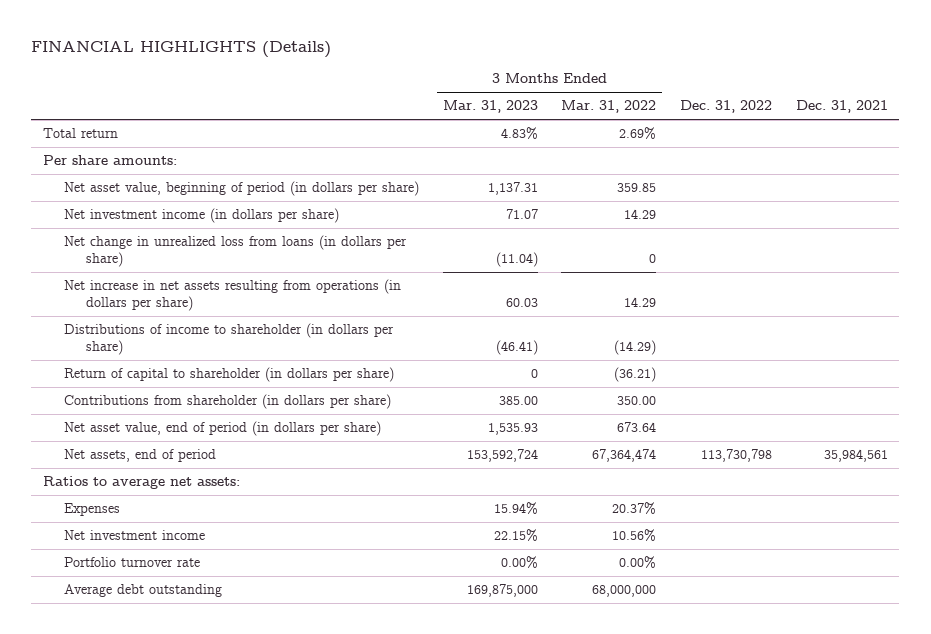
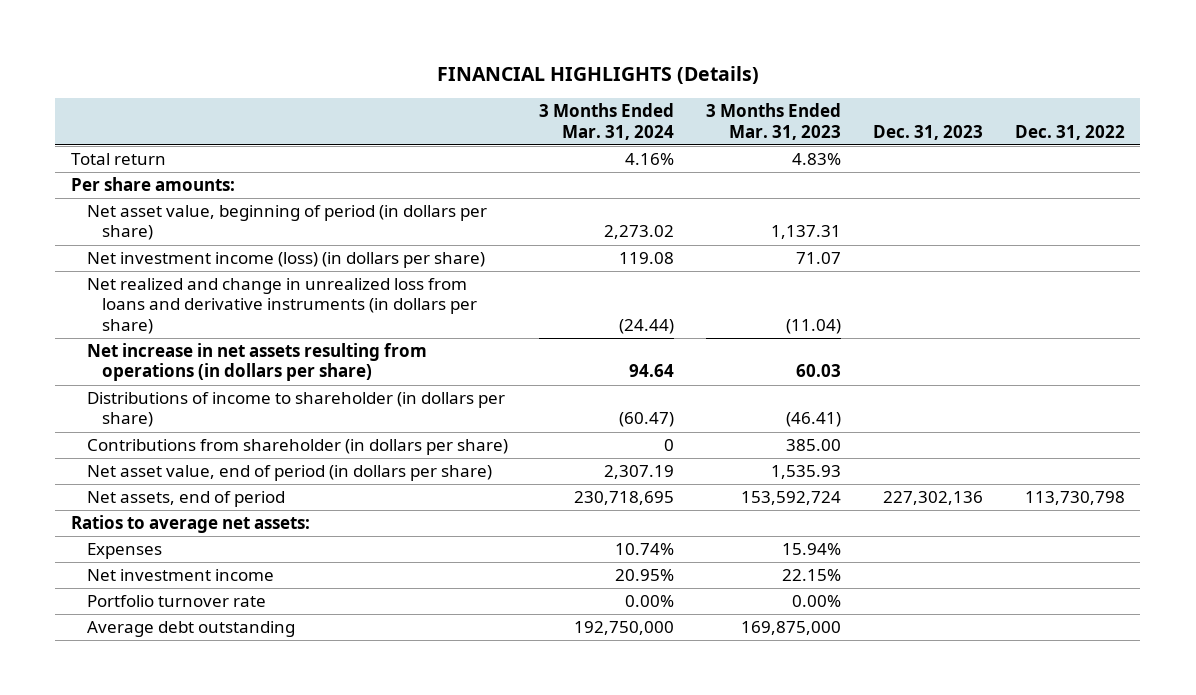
[561,100,657,114] Mar. 31, 2022 -> none
[795,100,888,114] Dec. 31, 2021 -> none
none -> [539,103,675,140] 3 Months Ended Mar. 31, 2024
none -> [872,124,983,140] Dec. 31, 2023
[64,208,340,224] Net investment income (in dollars per share) -> [86,252,485,269] Net investment income (loss) (in dollars per share)
[64,235,408,268] Net change in unrealized loss from loans (in dollars per share) -> [86,278,478,334] Net realized and change in unrealized loss from loans and derivative instruments (in dollars per share)
[64,367,395,383] Return of capital to shareholder (in dollars per share) -> none

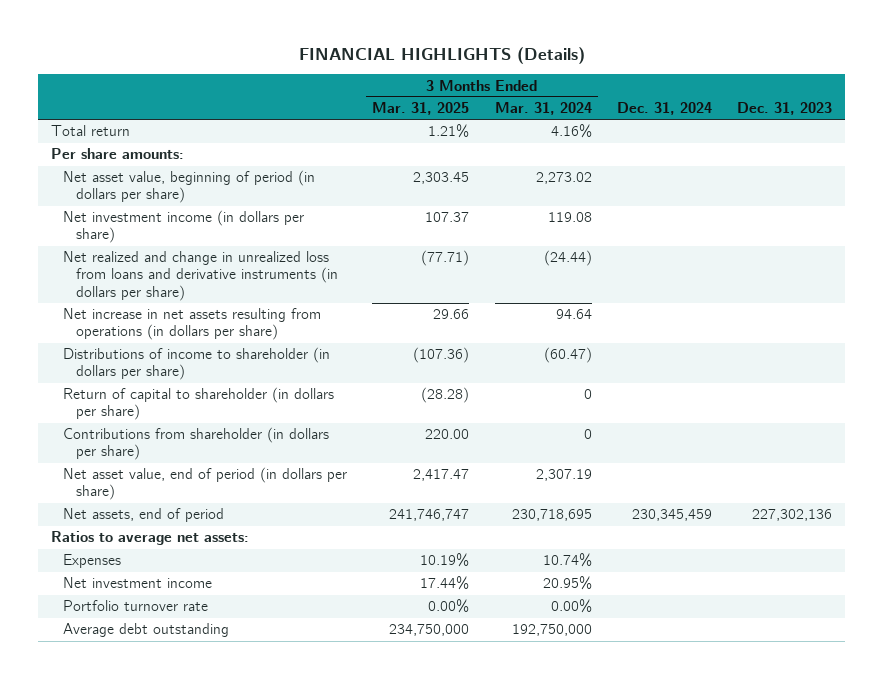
[706,103,842,140] 3 Months Ended Mar. 31, 2023 -> none
[1014,124,1125,140] Dec. 31, 2022 -> none
none -> [372,102,470,116] Mar. 31, 2025
none -> [617,102,713,116] Dec. 31, 2024
[86,252,485,269] Net investment income (loss) (in dollars per share) -> [63,210,305,244] Net investment income (in dollars per share)
none -> [63,387,335,421] Return of capital to shareholder (in dollars per share)

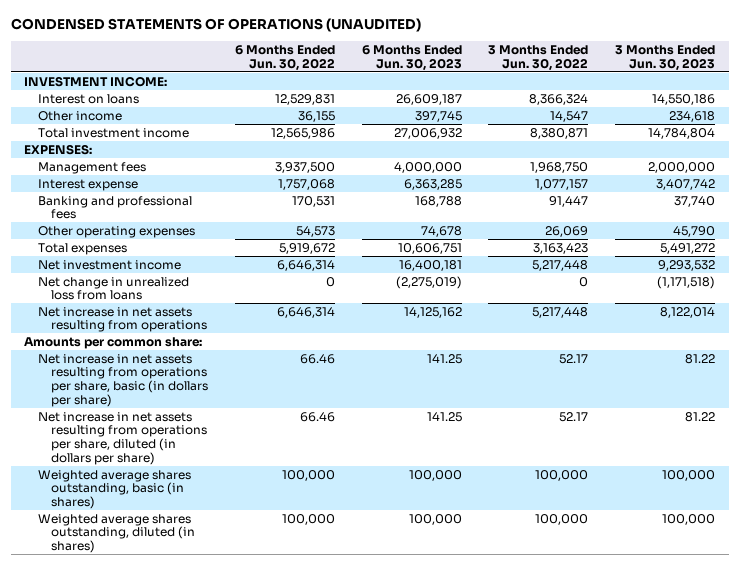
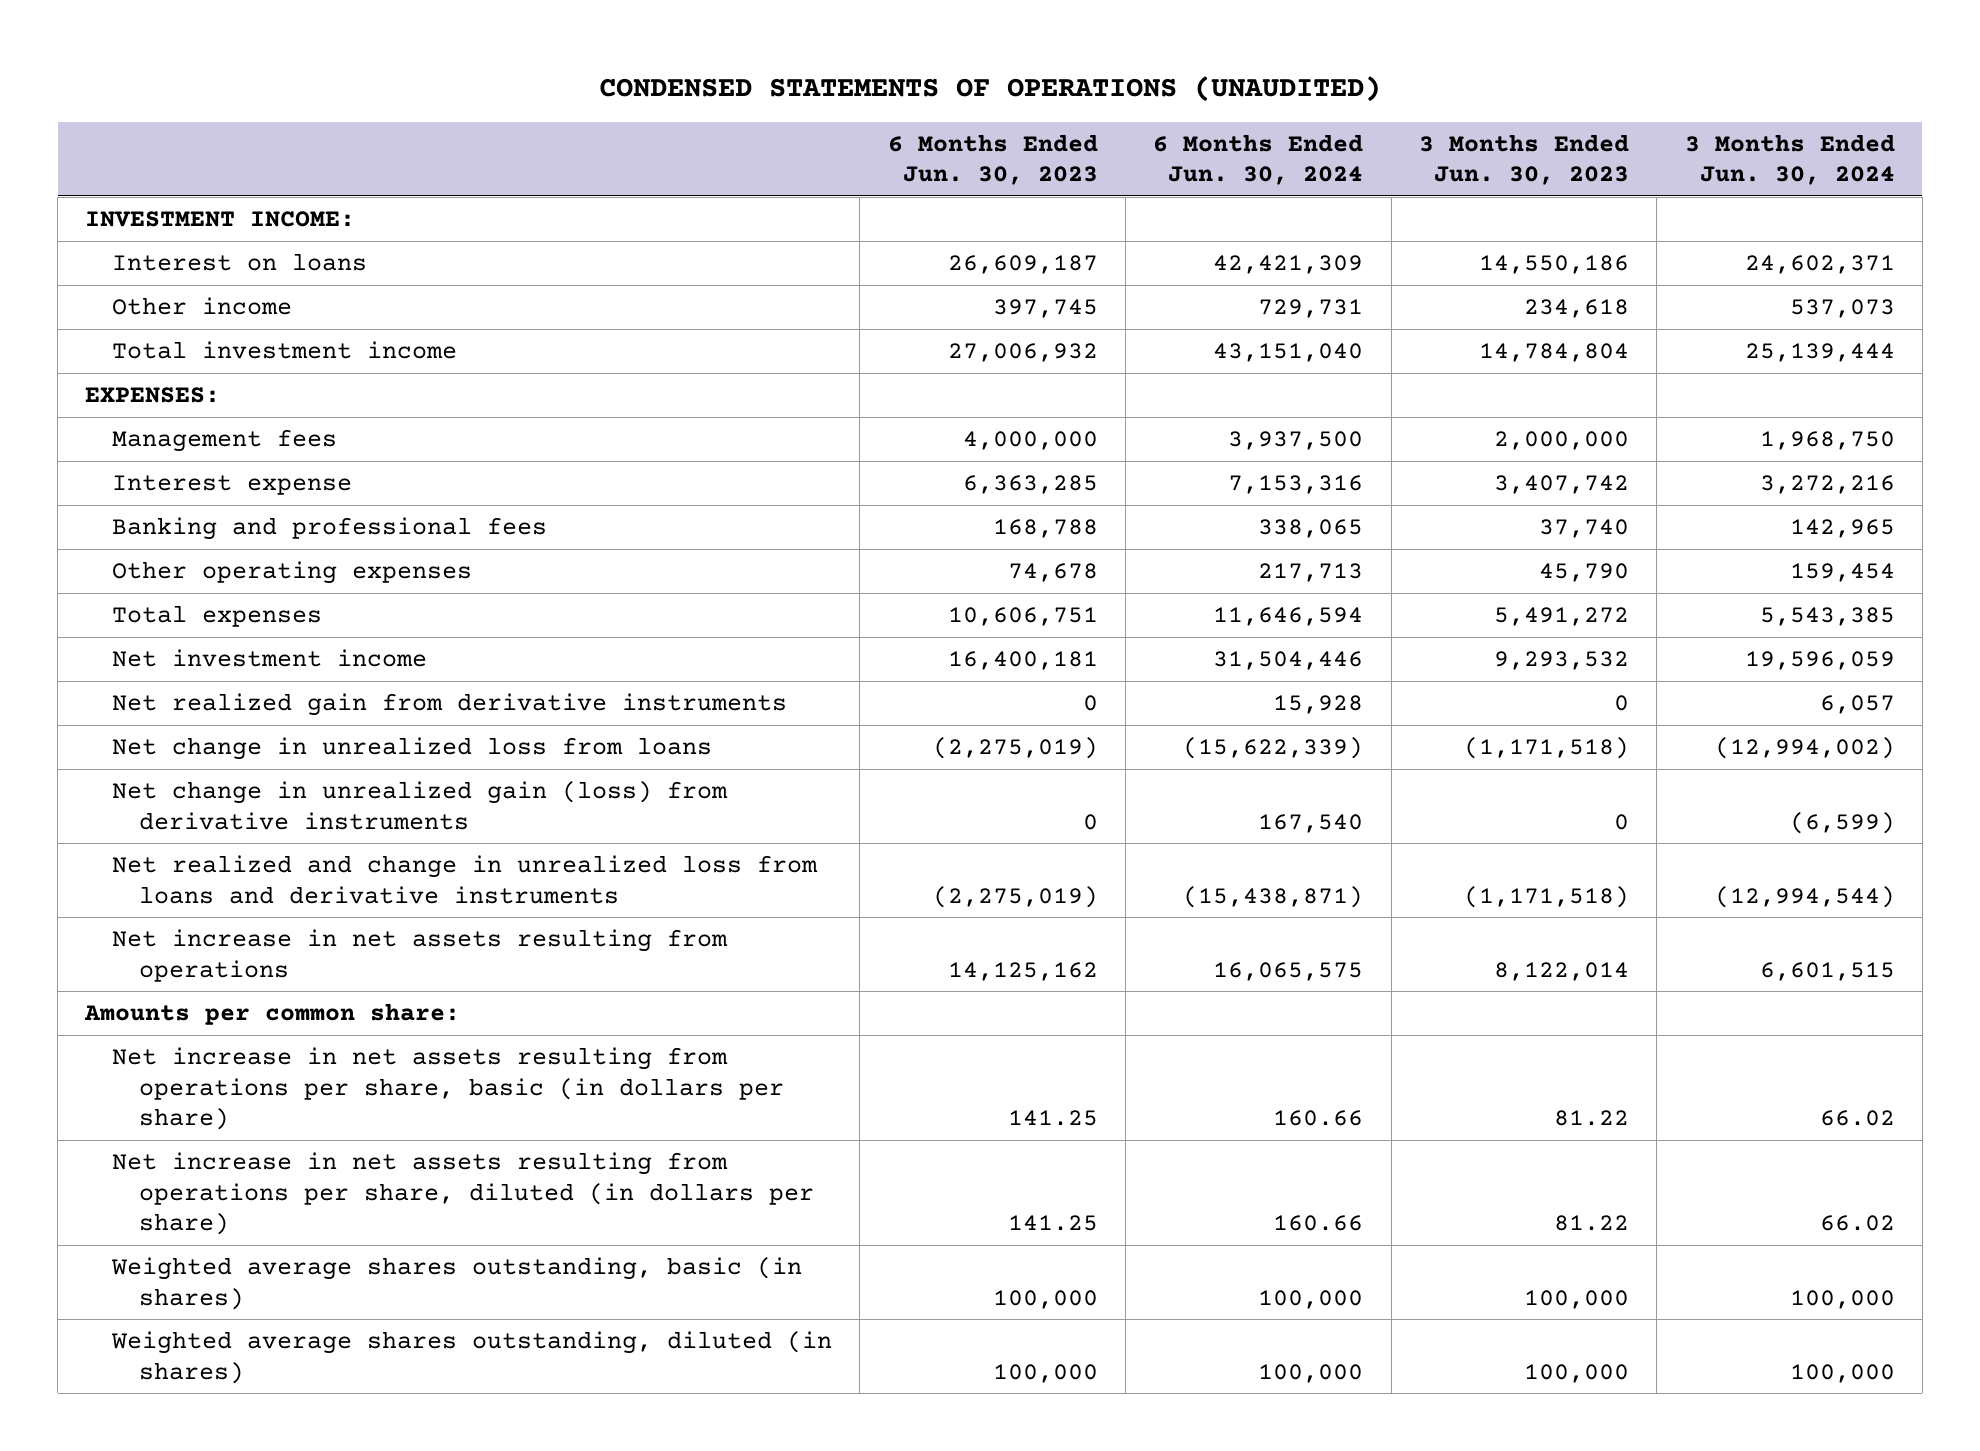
[234,44,335,71] 6 Months Ended Jun. 30, 2022 -> none
[488,44,589,71] 3 Months Ended Jun. 30, 2022 -> none
none -> [1153,133,1364,186] 6 Months Ended Jun. 30, 2024
none -> [1684,133,1895,186] 3 Months Ended Jun. 30, 2024
none -> [112,693,788,717] Net realized gain from derivative instruments
none -> [112,781,729,830] Net change in unrealized gain (loss) from derivative instruments
none -> [112,855,819,904] Net realized and change in unrealized loss from loans and derivative instruments

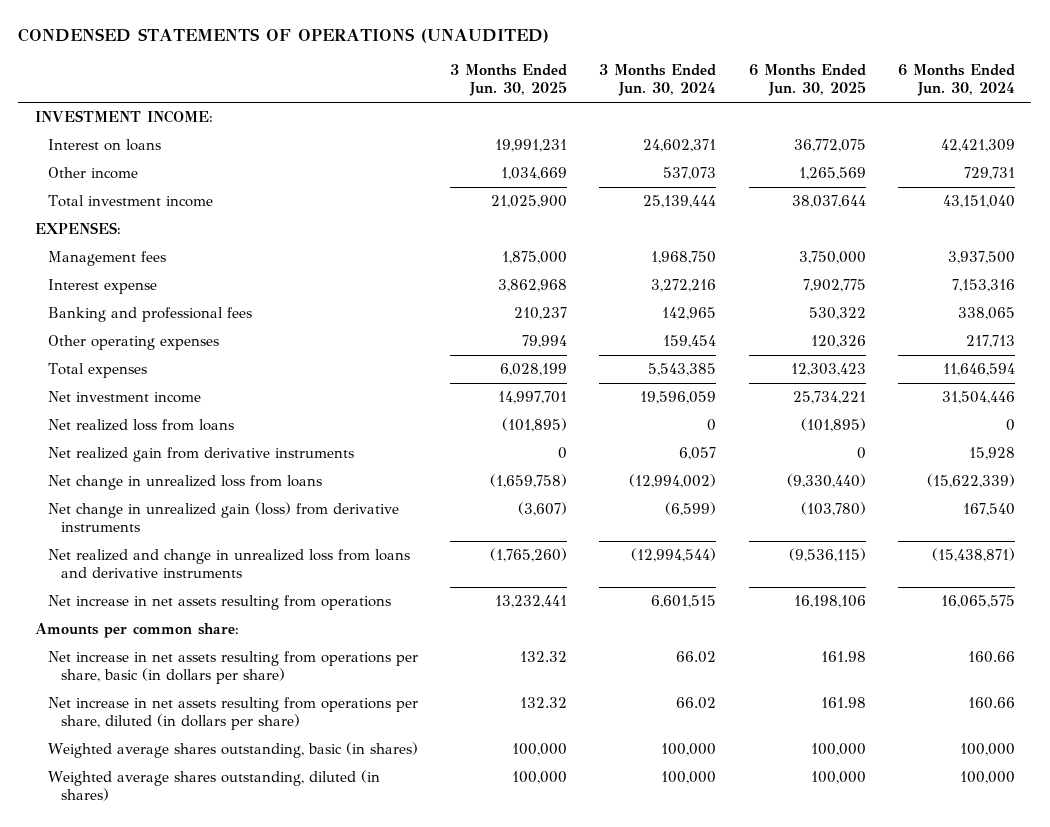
[887,133,1098,186] 6 Months Ended Jun. 30, 2023 -> none
[1418,133,1629,186] 3 Months Ended Jun. 30, 2023 -> none
none -> [450,64,568,97] 3 Months Ended Jun. 30, 2025
none -> [748,64,866,97] 6 Months Ended Jun. 30, 2025
none -> [47,419,234,432] Net realized loss from loans

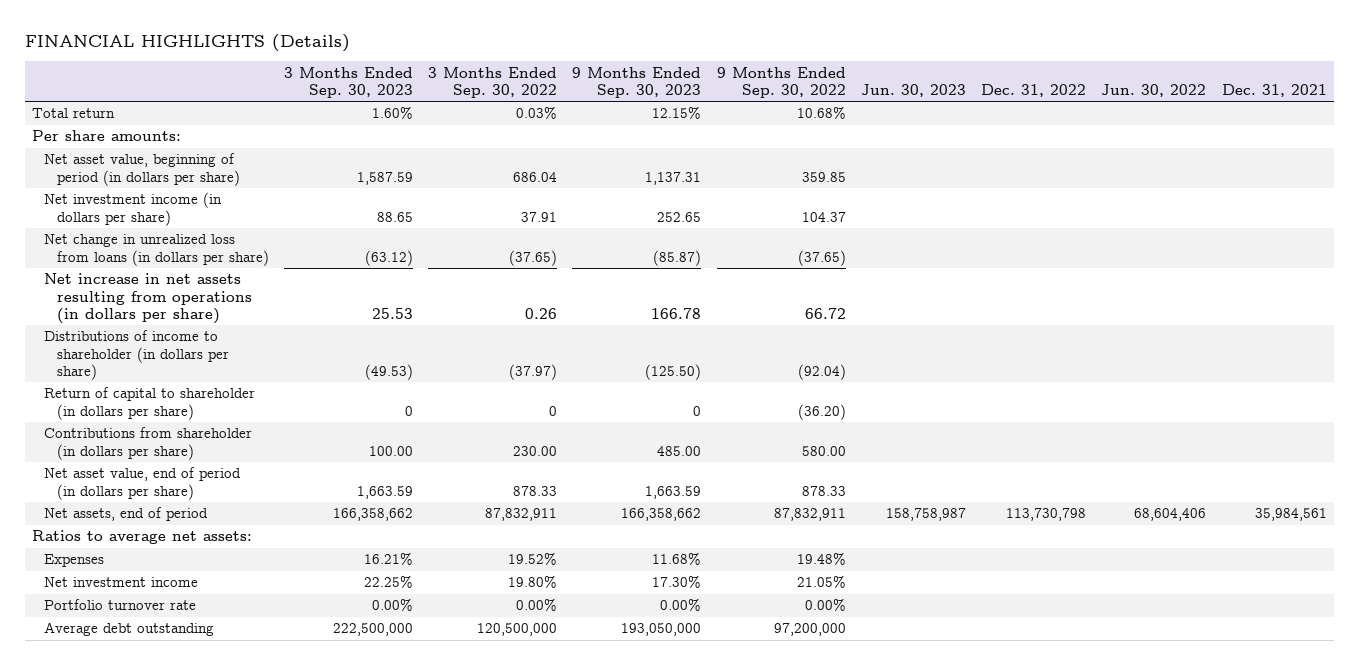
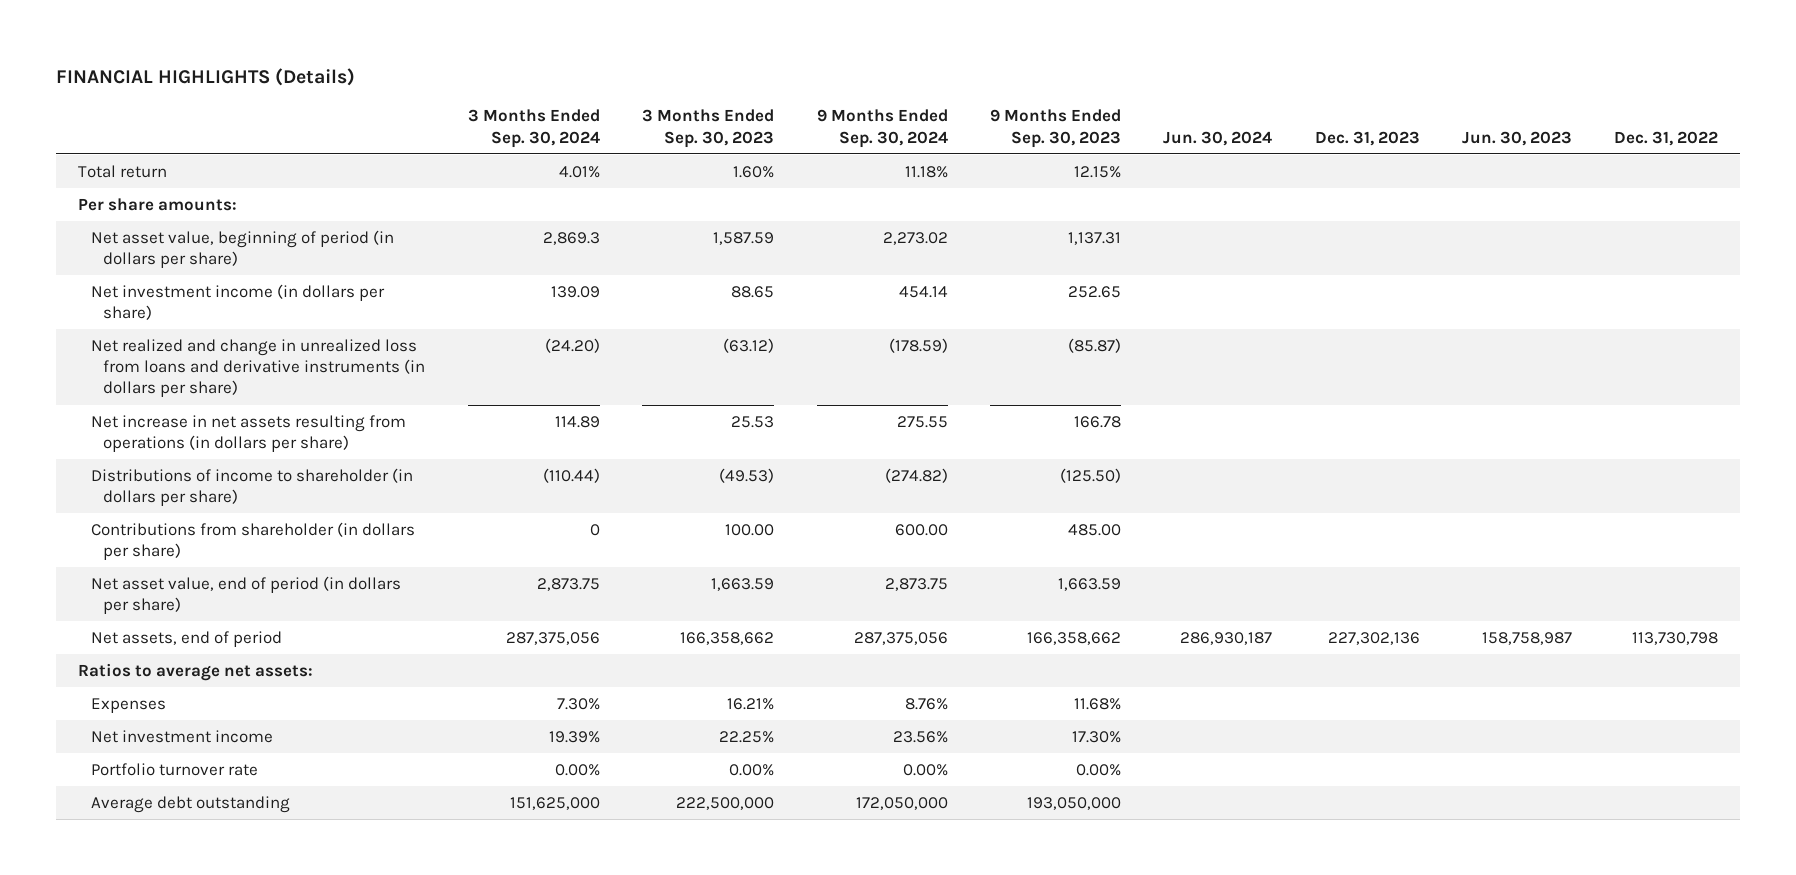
[428,66,558,98] 3 Months Ended Sep. 30, 2022 -> none
[716,66,846,98] 9 Months Ended Sep. 30, 2022 -> none
[1101,83,1207,97] Jun. 30, 2022 -> none
[1221,83,1327,97] Dec. 31, 2021 -> none
none -> [467,109,600,148] 3 Months Ended Sep. 30, 2024
none -> [816,109,948,148] 9 Months Ended Sep. 30, 2024
none -> [1163,130,1273,146] Jun. 30, 2024
none -> [1314,130,1420,146] Dec. 31, 2023
[44,234,269,266] Net change in unrealized loss from loans (in dollars per share) -> [90,338,426,398] Net realized and change in unrealized loss from loans and derivative instruments (in dollars per share)
[44,387,256,420] Return of capital to shareholder (in dollars per share) -> none

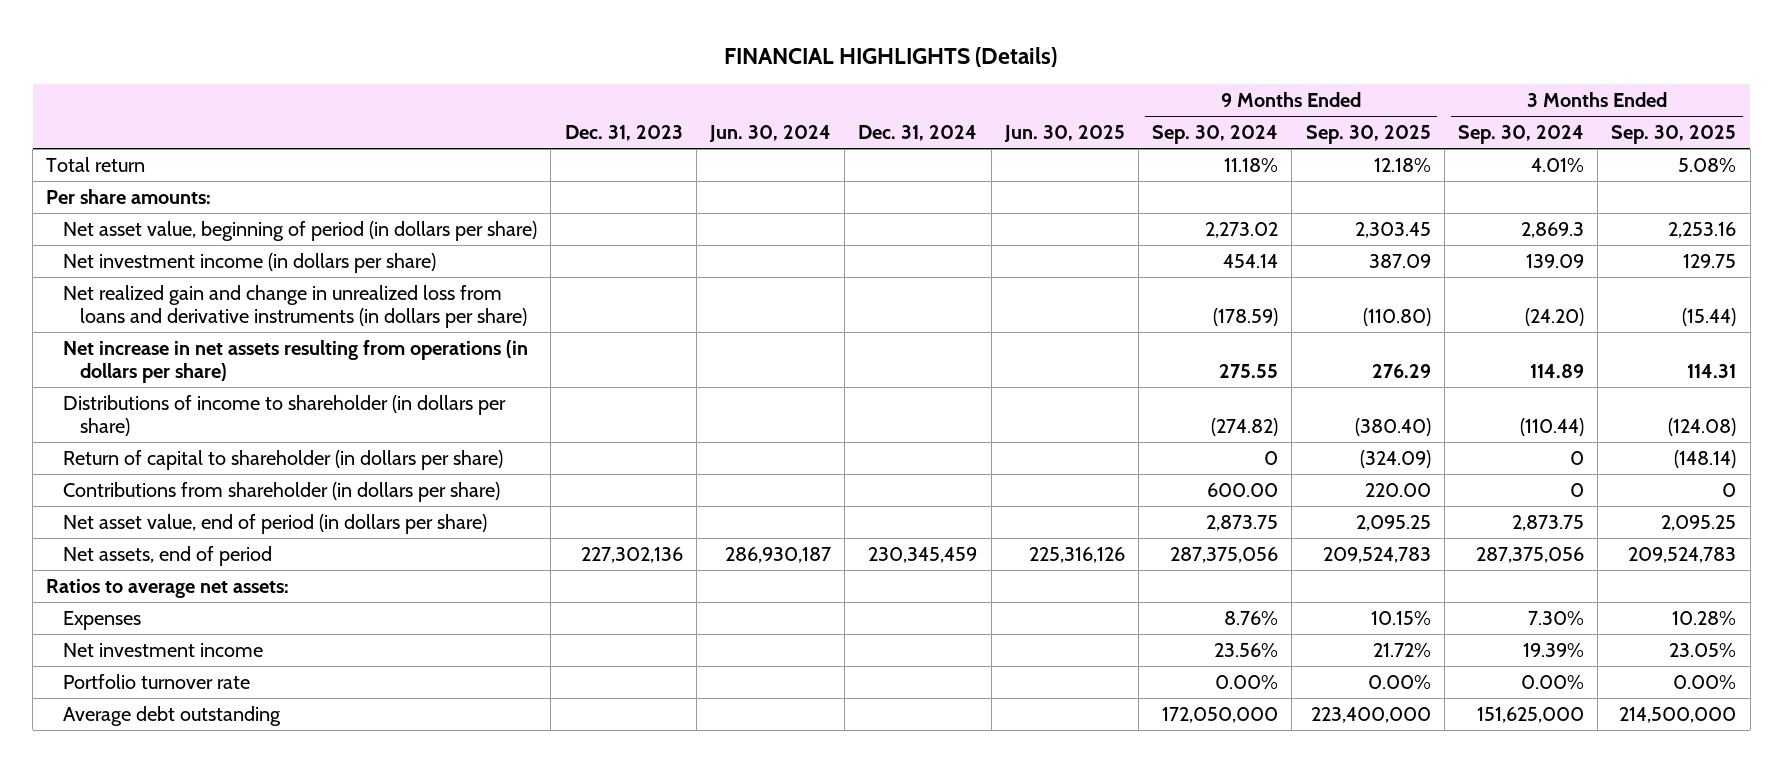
[642,109,775,148] 3 Months Ended Sep. 30, 2023 -> none
[989,109,1121,148] 9 Months Ended Sep. 30, 2023 -> none
[1461,130,1572,146] Jun. 30, 2023 -> none
[1614,130,1719,146] Dec. 31, 2022 -> none
none -> [858,125,978,142] Dec. 31, 2024
none -> [1003,125,1125,143] Jun. 30, 2025
none -> [1305,125,1431,145] Sep. 30, 2025
none -> [1611,125,1737,145] Sep. 30, 2025
[90,338,426,398] Net realized and change in unrealized loss from loans and derivative instruments (in dollars per share) -> [63,285,527,329] Net realized gain and change in unrealized loss from loans and derivative instruments (in dollars per share)
none -> [63,450,504,471] Return of capital to shareholder (in dollars per share)

